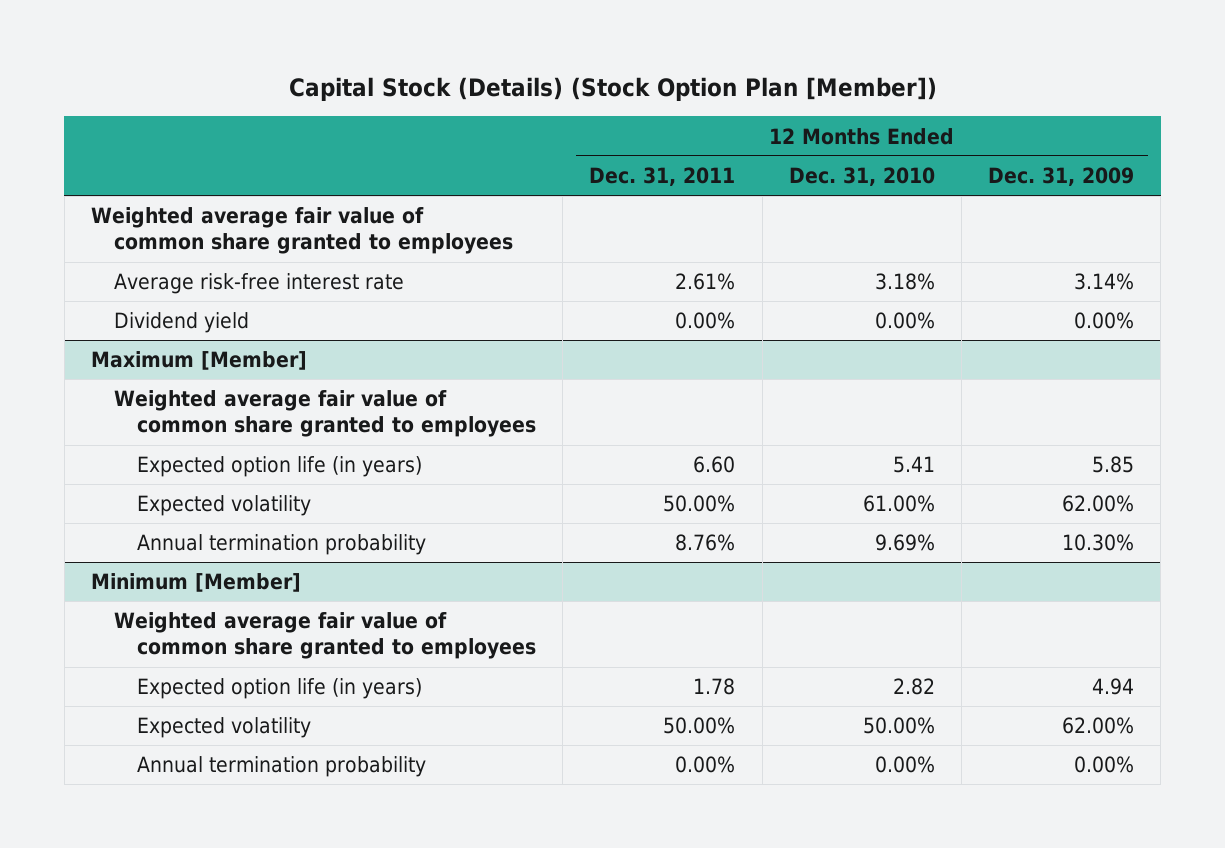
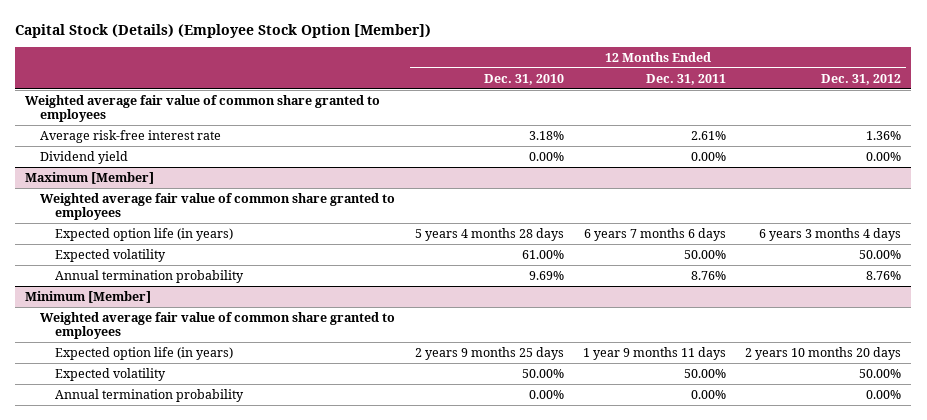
[288,77,937,102] Capital Stock (Details) (Stock Option Plan [Member]) -> [15,23,432,38] Capital Stock (Details) (Employee Stock Option [Member])
[988,166,1135,186] Dec. 31, 2009 -> none
none -> [821,73,902,85] Dec. 31, 2012
[693,456,736,474] 6.60 -> [584,227,727,241] 6 years 7 months 6 days
[892,456,935,474] 5.41 -> [414,227,564,241] 5 years 4 months 28 days
[693,678,736,696] 1.78 -> [583,346,727,360] 1 year 9 months 11 days
[892,678,935,696] 2.82 -> [414,346,564,360] 2 years 9 months 25 days

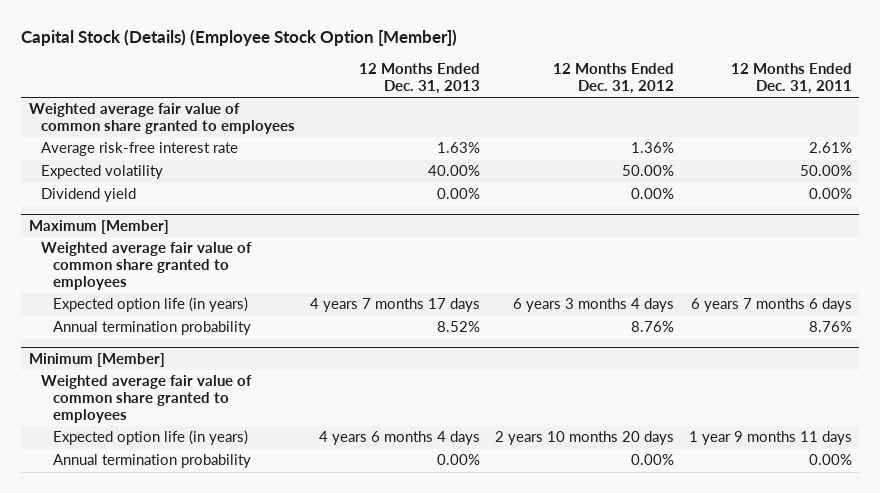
[483,73,564,85] Dec. 31, 2010 -> none
none -> [358,63,480,95] 12 Months Ended Dec. 31, 2013
none -> [40,165,163,180] Expected volatility
[55,248,167,262] Expected volatility -> none
[55,367,167,381] Expected volatility -> none

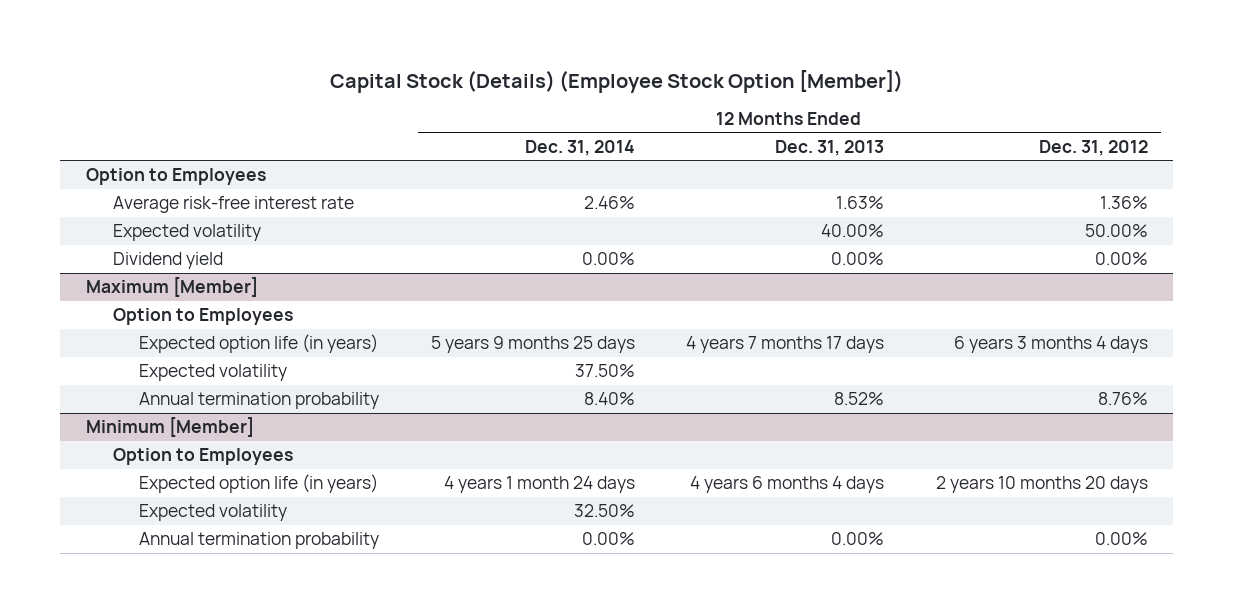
[730,63,852,95] 12 Months Ended Dec. 31, 2011 -> none
none -> [524,139,635,156] Dec. 31, 2014
[28,103,295,135] Weighted average fair value of common share granted to employees -> [86,168,267,186] Option to Employees
[40,242,252,291] Weighted average fair value of common share granted to employees -> [112,308,293,326] Option to Employees
none -> [139,364,288,382] Expected volatility
[40,375,252,424] Weighted average fair value of common share granted to employees -> [112,448,293,466] Option to Employees
none -> [139,504,288,522] Expected volatility

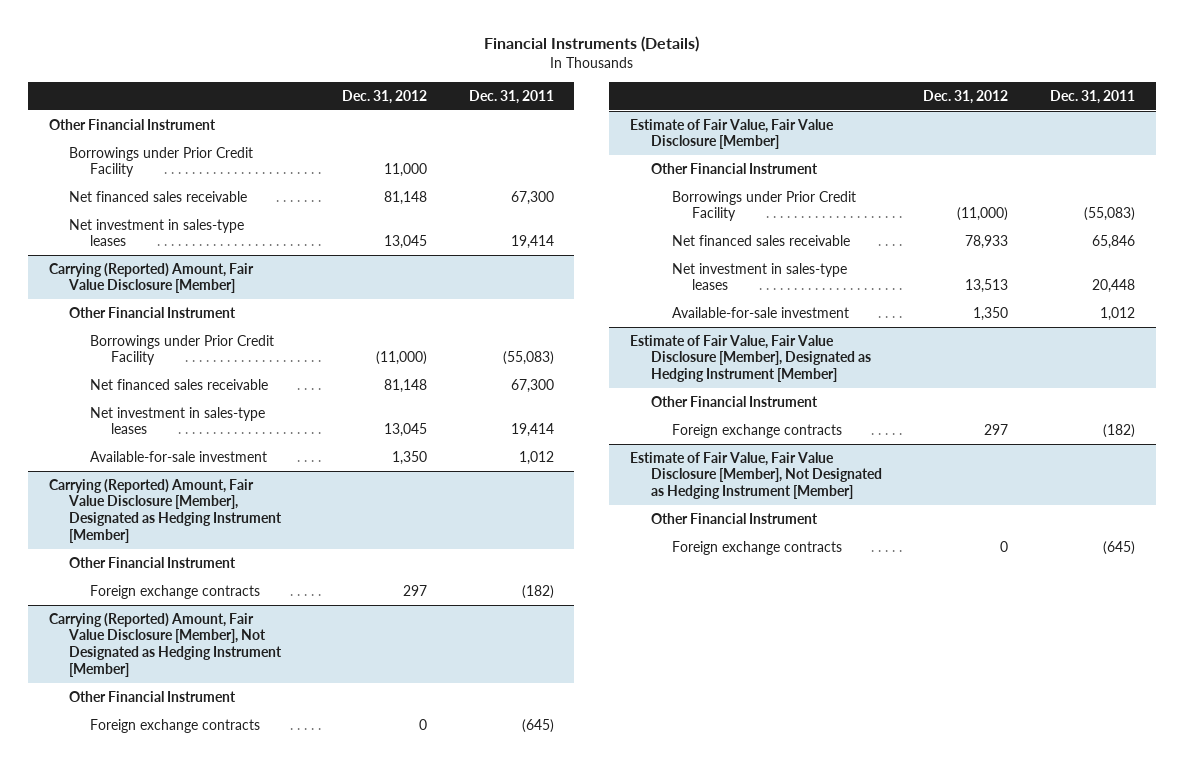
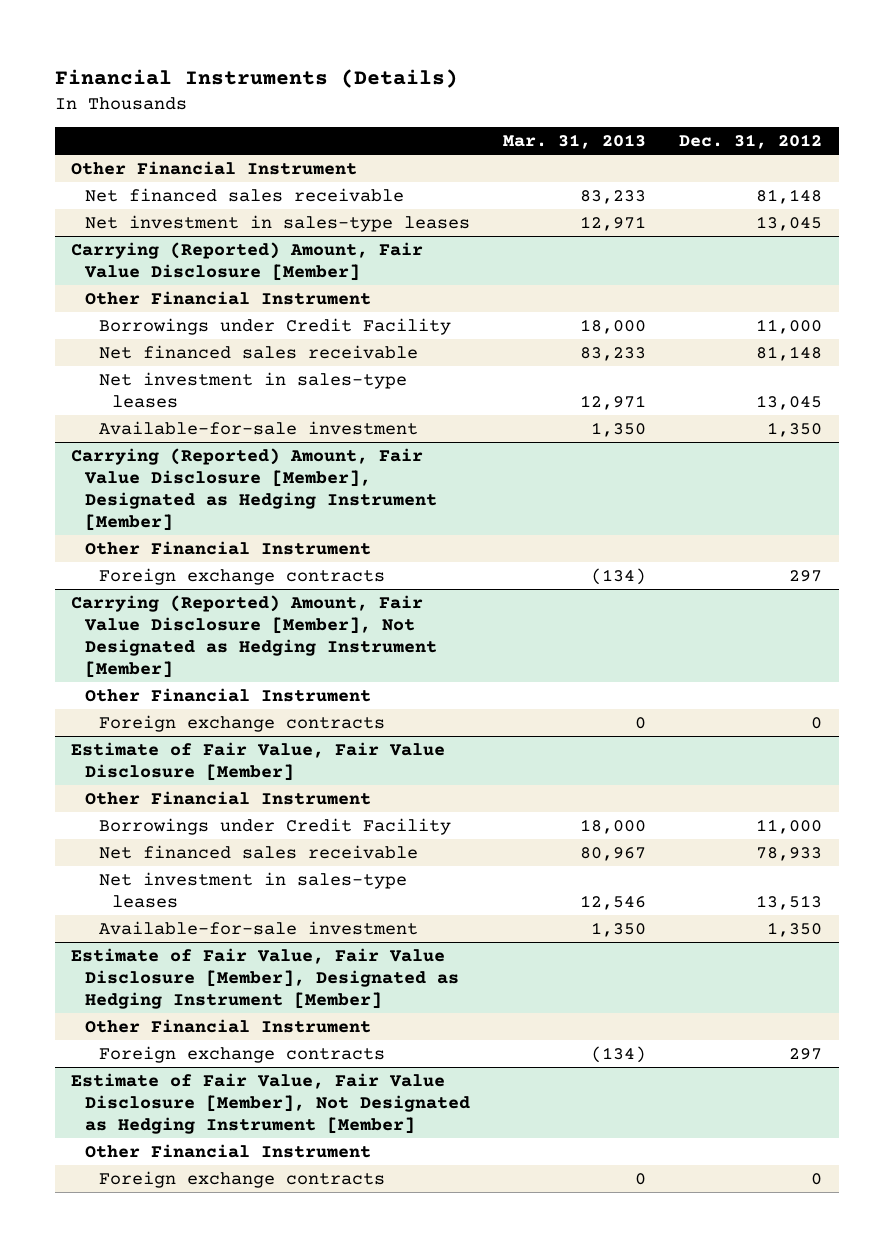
[468,89,554,104] Dec. 31, 2011 -> none
none -> [503,133,647,149] Mar. 31, 2013
[69,146,254,178] Borrowings under Prior Credit Facility -> none
[90,334,275,366] Borrowings under Prior Credit Facility -> [98,317,451,335] Borrowings under Credit Facility
[376,351,428,366] (11,000) -> [756,318,823,334] 11,000
[671,190,856,222] Borrowings under Prior Credit Facility -> [98,817,451,835] Borrowings under Credit Facility
[957,207,1009,222] (11,000) -> [756,818,823,834] 11,000

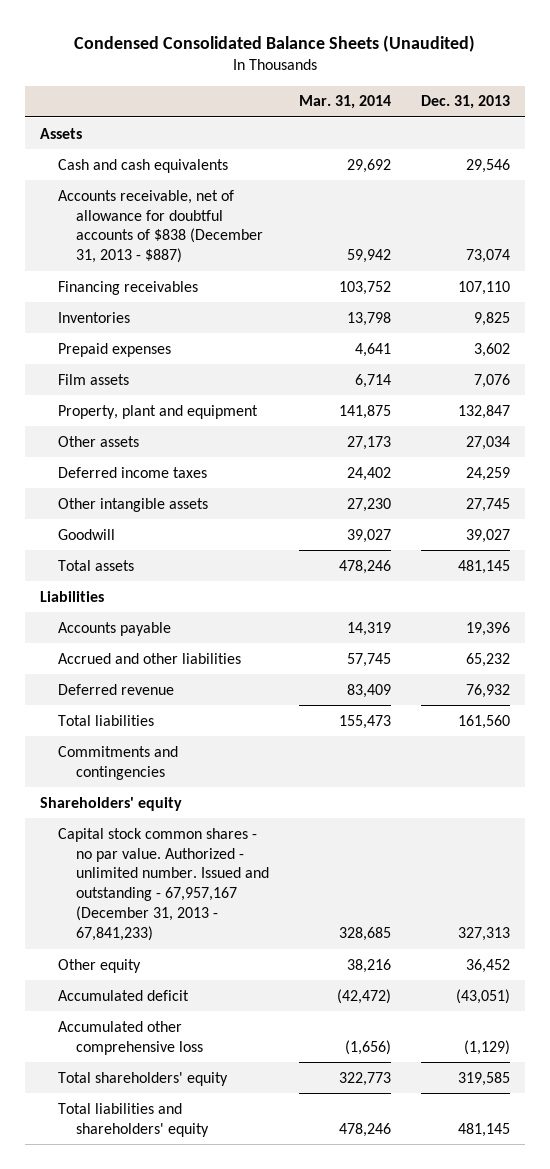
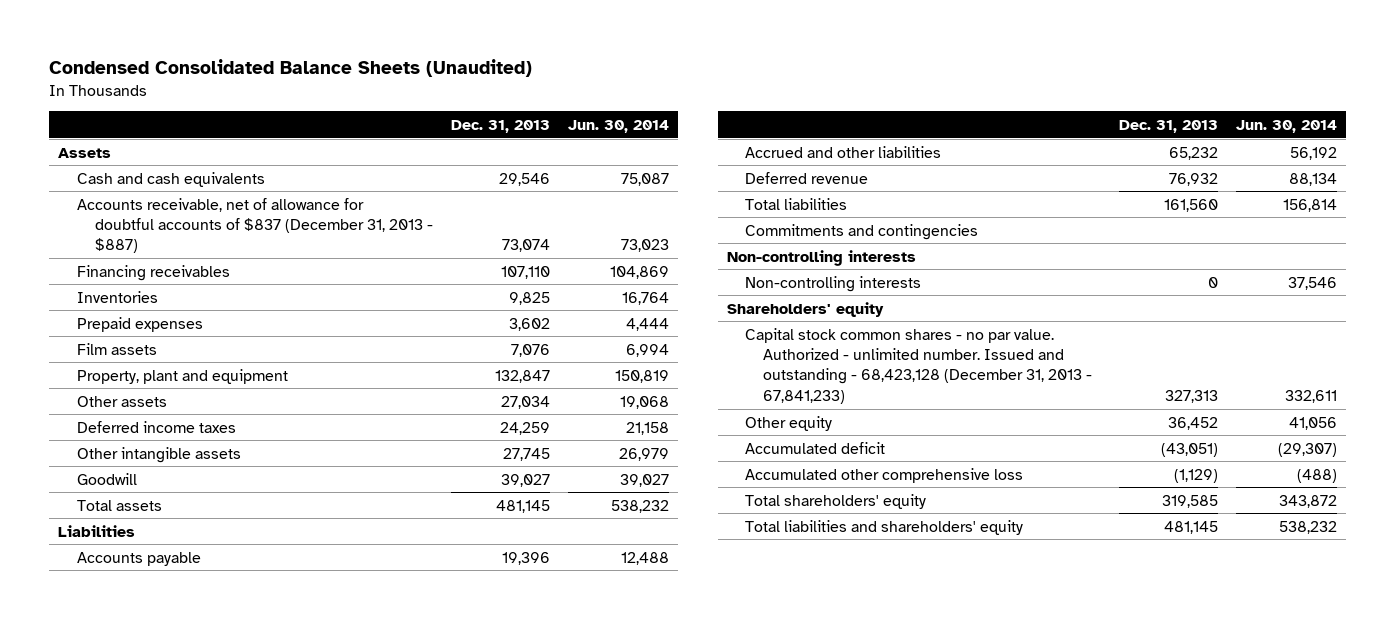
[298,95,391,110] Mar. 31, 2014 -> none
none -> [567,119,669,133] Jun. 30, 2014
[57,189,263,264] Accounts receivable, net of allowance for doubtful accounts of $838 (December 31, 2013 - $887) -> [76,197,433,254] Accounts receivable, net of allowance for doubtful accounts of $837 (December 31, 2013 - $887)
none -> [726,249,916,266] Non-controlling interests
none -> [744,275,921,292] Non-controlling interests
[57,827,269,942] Capital stock common shares - no par value. Authorized - unlimited number. Issued and outstanding - 67,957,167 (December 31, 2013 - 67,841,233) -> [744,327,1092,404] Capital stock common shares - no par value. Authorized - unlimited number. Issued and outstanding - 68,423,128 (December 31, 2013 - 67,841,233)

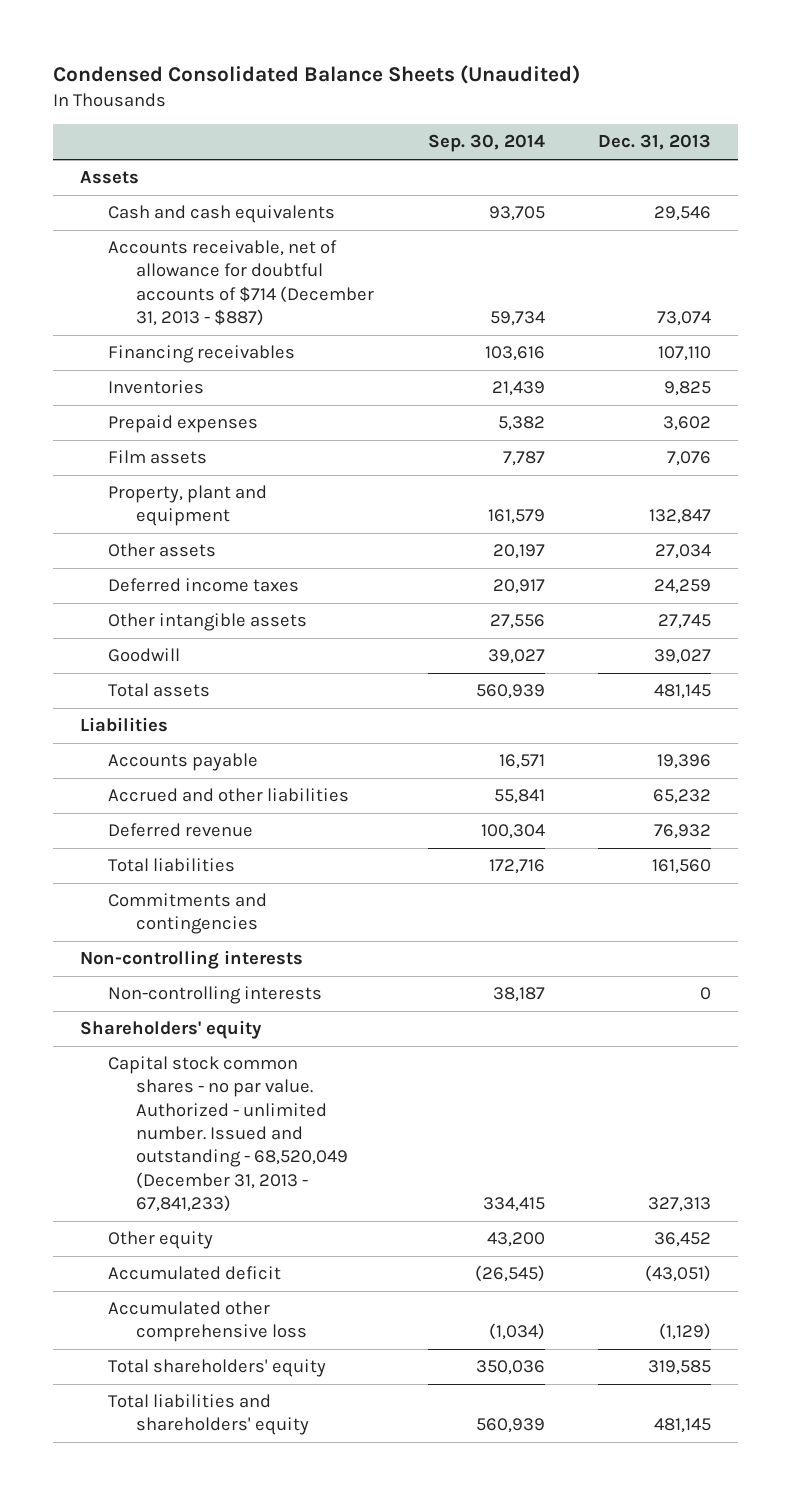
[567,119,669,133] Jun. 30, 2014 -> none
none -> [427,134,545,153] Sep. 30, 2014
[76,197,433,254] Accounts receivable, net of allowance for doubtful accounts of $837 (December 31, 2013 - $887) -> [107,240,374,327] Accounts receivable, net of allowance for doubtful accounts of $714 (December 31, 2013 - $887)
[744,327,1092,404] Capital stock common shares - no par value. Authorized - unlimited number. Issued and outstanding - 68,423,128 (December 31, 2013 - 67,841,233) -> [107,1056,348,1212] Capital stock common shares - no par value. Authorized - unlimited number. Issued and outstanding - 68,520,049 (December 31, 2013 - 67,841,233)

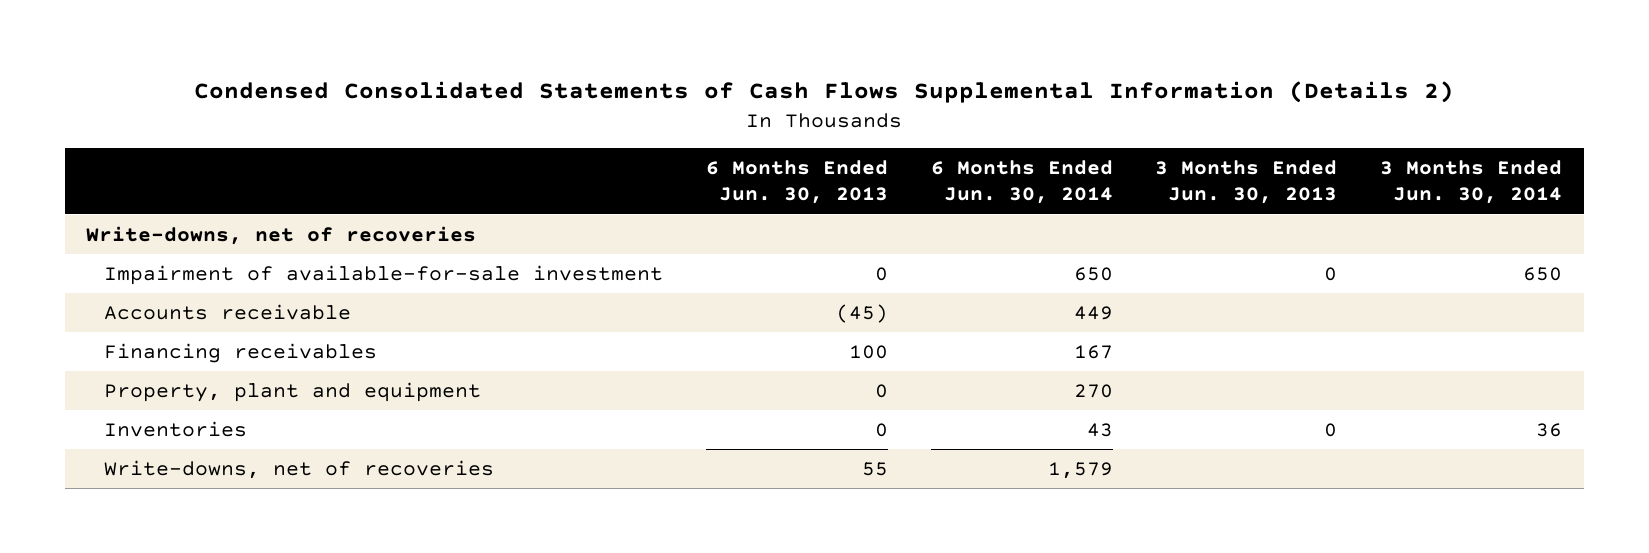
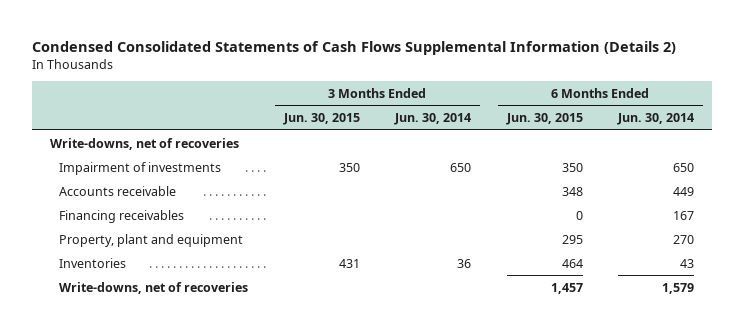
[705,159,888,205] 6 Months Ended Jun. 30, 2013 -> none
[1155,159,1338,205] 3 Months Ended Jun. 30, 2013 -> none
none -> [282,113,360,126] Jun. 30, 2015
none -> [505,113,583,126] Jun. 30, 2015
[103,264,663,285] Impairment of available-for-sale investment -> [59,161,222,175] Impairment of investments

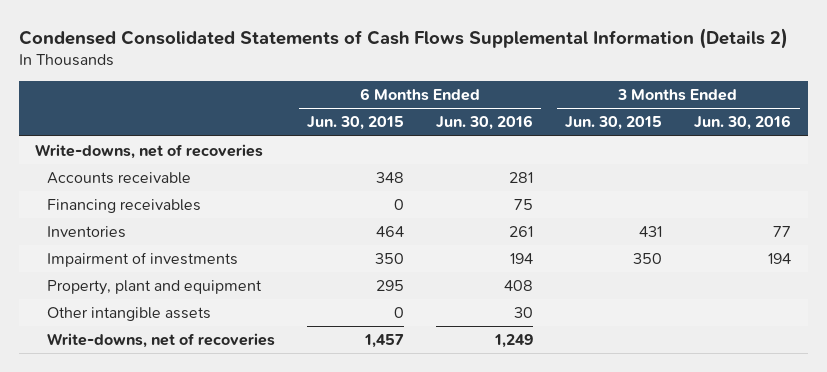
[394,113,472,126] Jun. 30, 2014 -> none
[616,113,694,126] Jun. 30, 2014 -> none
none -> [436,115,534,131] Jun. 30, 2016
none -> [694,115,792,131] Jun. 30, 2016
[59,161,222,175] Impairment of investments -> [47,251,239,267] Impairment of investments
[59,233,244,247] Property, plant and equipment -> [47,279,263,295] Property, plant and equipment
none -> [47,306,212,321] Other intangible assets

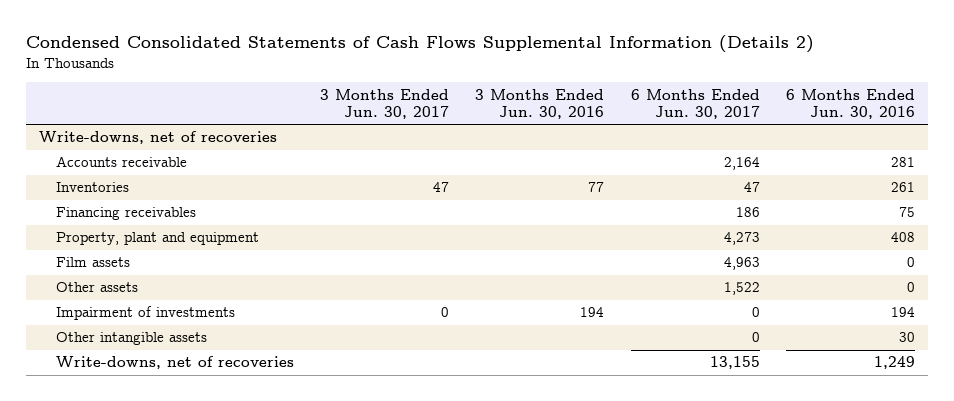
[307,116,405,131] Jun. 30, 2015 -> none
[565,116,663,131] Jun. 30, 2015 -> none
none -> [320,88,450,119] 3 Months Ended Jun. 30, 2017
none -> [630,88,760,119] 6 Months Ended Jun. 30, 2017
[47,198,202,213] Financing receivables -> [55,207,196,221] Financing receivables
none -> [55,257,130,268] Film assets
none -> [55,282,138,293] Other assets
[47,251,239,267] Impairment of investments -> [55,306,235,321] Impairment of investments

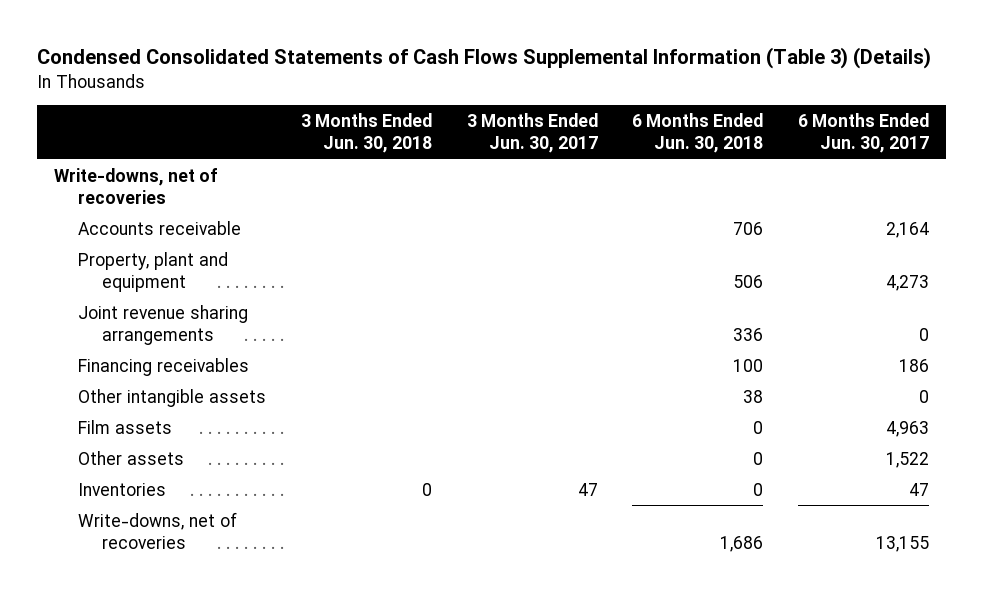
[26,35,815,54] Condensed Consolidated Statements of Cash Flows Supplemental Information (Details 2) -> [37,47,932,70] Condensed Consolidated Statements of Cash Flows Supplemental Information (Table 3) (Details)
[475,88,605,119] 3 Months Ended Jun. 30, 2016 -> none
[786,88,916,119] 6 Months Ended Jun. 30, 2016 -> none
none -> [300,113,432,154] 3 Months Ended Jun. 30, 2018
none -> [632,113,764,154] 6 Months Ended Jun. 30, 2018
none -> [78,304,249,345] Joint revenue sharing arrangements
[55,207,196,221] Financing receivables -> [78,357,250,376] Financing receivables
[55,332,207,346] Other intangible assets -> [78,388,267,407] Other intangible assets
[55,306,235,321] Impairment of investments -> none
[55,182,129,193] Inventories -> [78,482,167,496] Inventories

